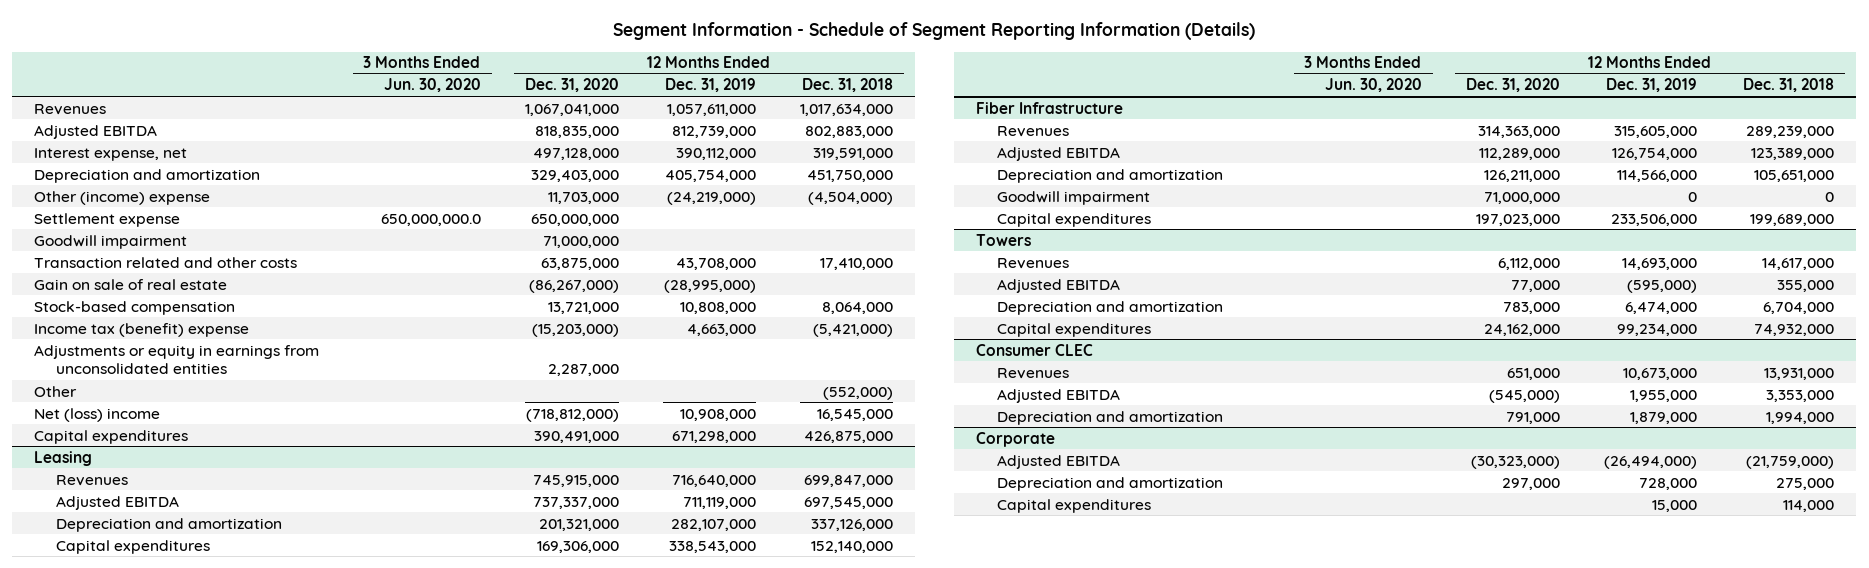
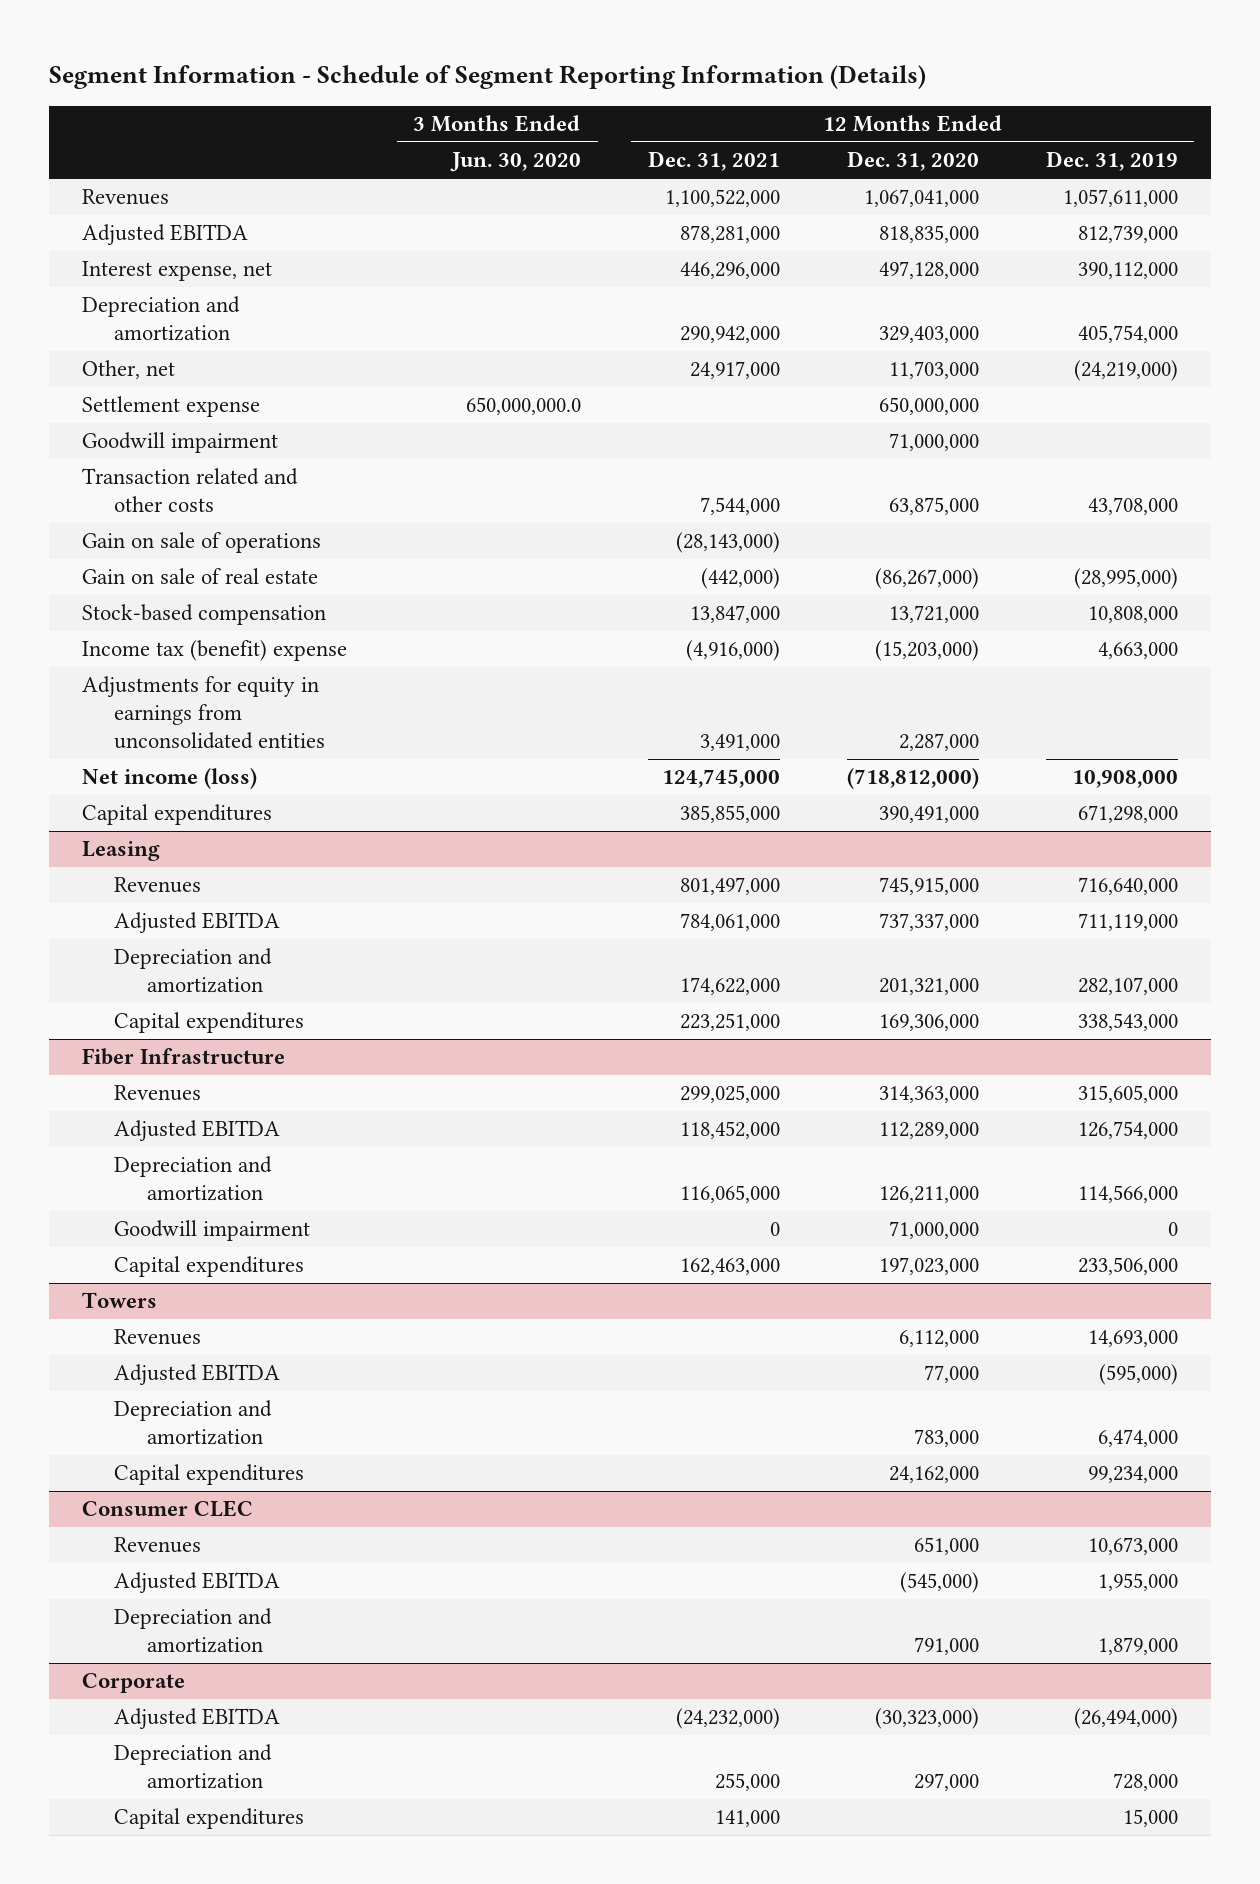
[802,78,894,93] Dec. 31, 2018 -> none
none -> [647,151,780,172] Dec. 31, 2021
[34,190,211,205] Other (income) expense -> [82,360,176,380] Other, net
none -> [82,532,322,554] Gain on sale of operations
[34,385,78,397] Other -> none
[34,344,320,375] Adjustments or equity in earnings from unconsolidated entities -> [82,676,326,750] Adjustments for equity in earnings from unconsolidated entities
[34,407,161,422] Net (loss) income -> [82,768,258,790] Net income (loss)

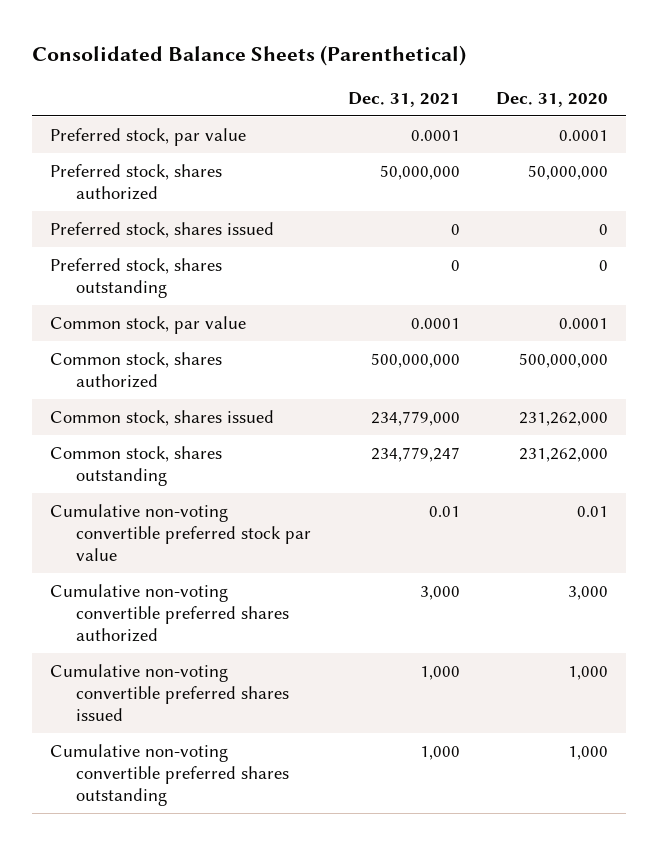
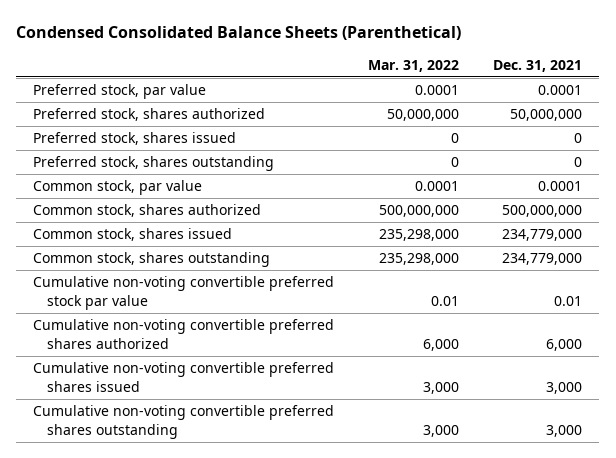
[31,44,466,66] Consolidated Balance Sheets (Parenthetical) -> [16,26,462,41] Condensed Consolidated Balance Sheets (Parenthetical)
[495,91,608,107] Dec. 31, 2020 -> none
none -> [368,59,460,72] Mar. 31, 2022
[370,447,460,463] 234,779,247 -> [502,253,583,266] 234,779,000
[419,586,460,601] 3,000 -> [546,338,583,351] 6,000
[419,666,460,681] 1,000 -> [546,381,583,394] 3,000
[419,746,460,761] 1,000 -> [546,424,583,437] 3,000

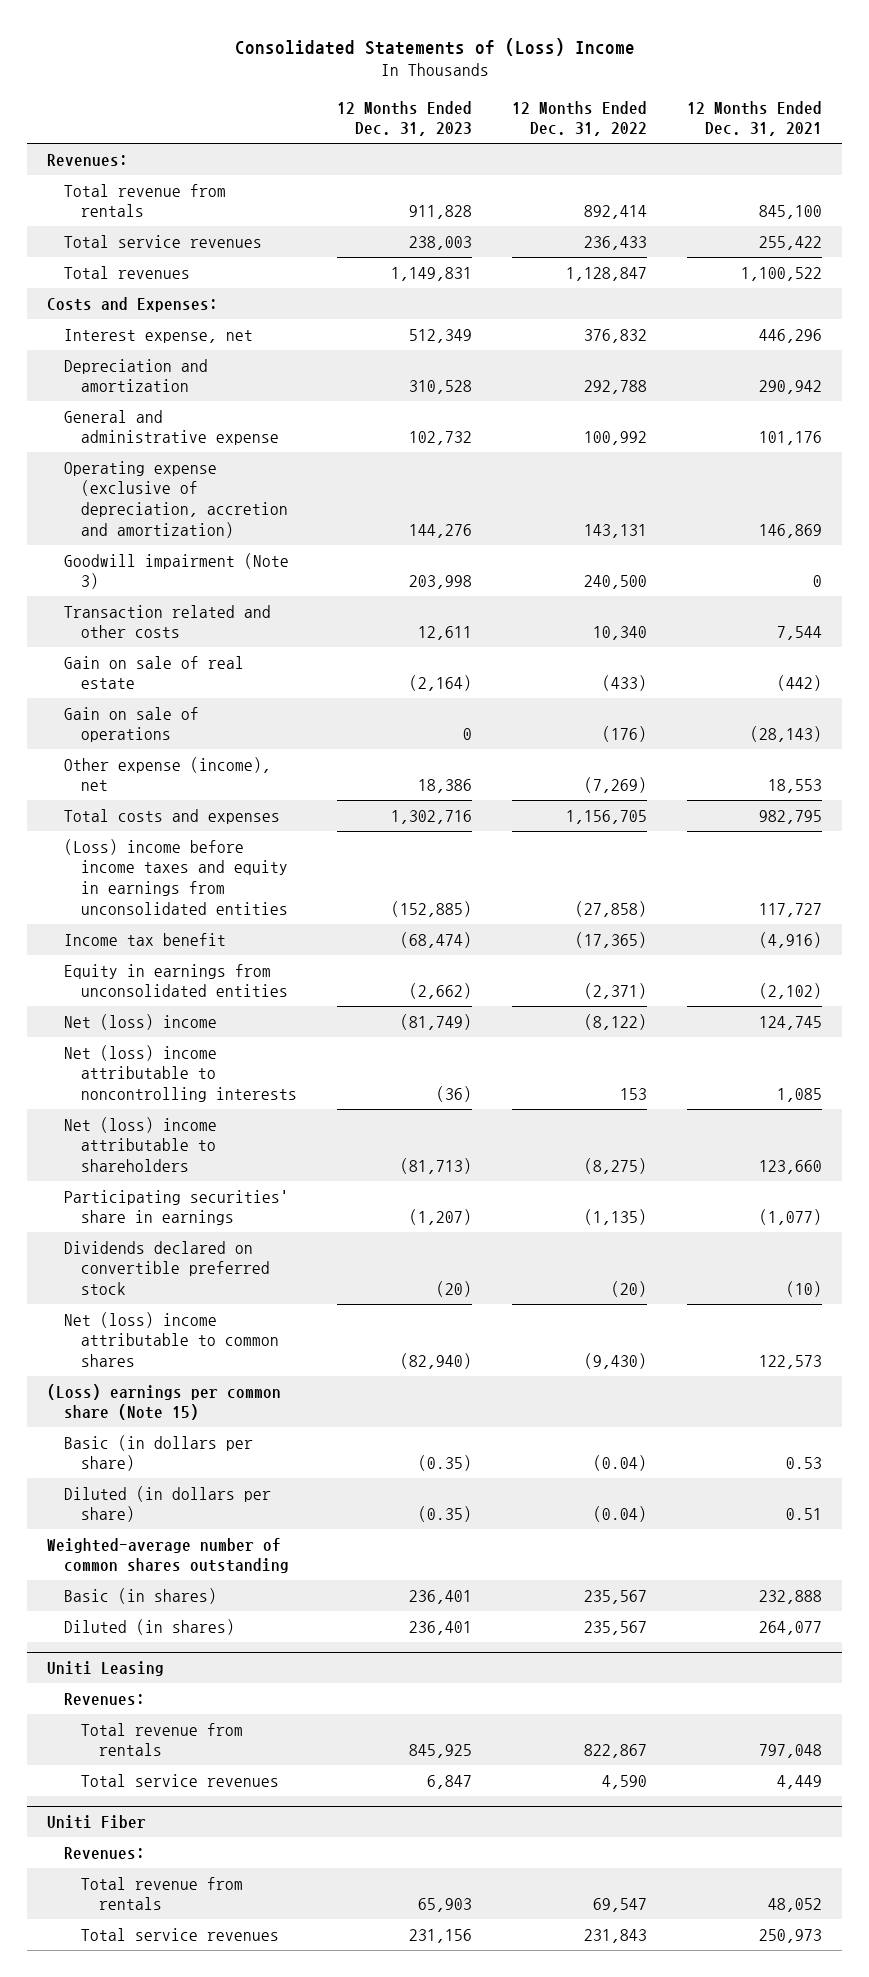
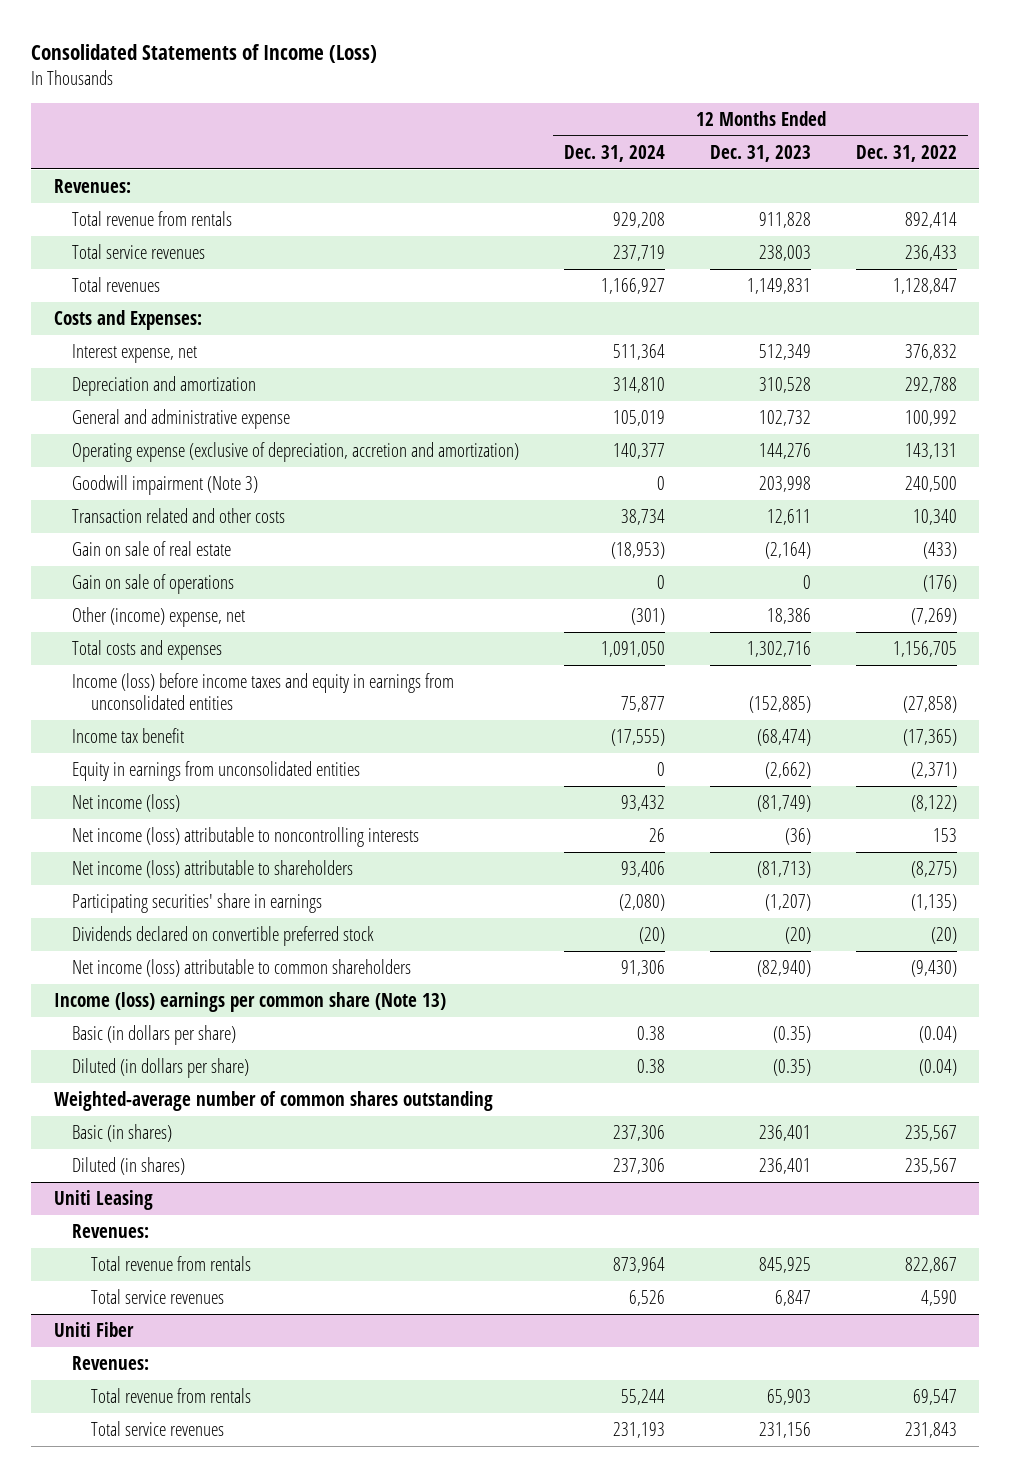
[234,37,635,56] Consolidated Statements of (Loss) Income -> [31,43,378,63] Consolidated Statements of Income (Loss)
[687,100,823,137] 12 Months Ended Dec. 31, 2021 -> none
none -> [564,144,666,162] Dec. 31, 2024
[64,756,272,792] Other expense (income), net -> [72,606,246,627] Other (income) expense, net
[64,838,289,916] (Loss) income before income taxes and equity in earnings from unconsolidated entities -> [72,672,455,711] Income (loss) before income taxes and equity in earnings from unconsolidated entities
[64,1013,218,1030] Net (loss) income -> [72,793,181,812] Net income (loss)
[64,1044,298,1103] Net (loss) income attributable to noncontrolling interests -> [72,826,420,847] Net income (loss) attributable to noncontrolling interests
[64,1116,218,1173] Net (loss) income attributable to shareholders -> [72,859,354,878] Net income (loss) attributable to shareholders
[64,1311,280,1368] Net (loss) income attributable to common shares -> [72,958,412,977] Net income (loss) attributable to common shareholders
[46,1383,281,1421] (Loss) earnings per common share (Note 15) -> [53,991,446,1012] Income (loss) earnings per common share (Note 13)

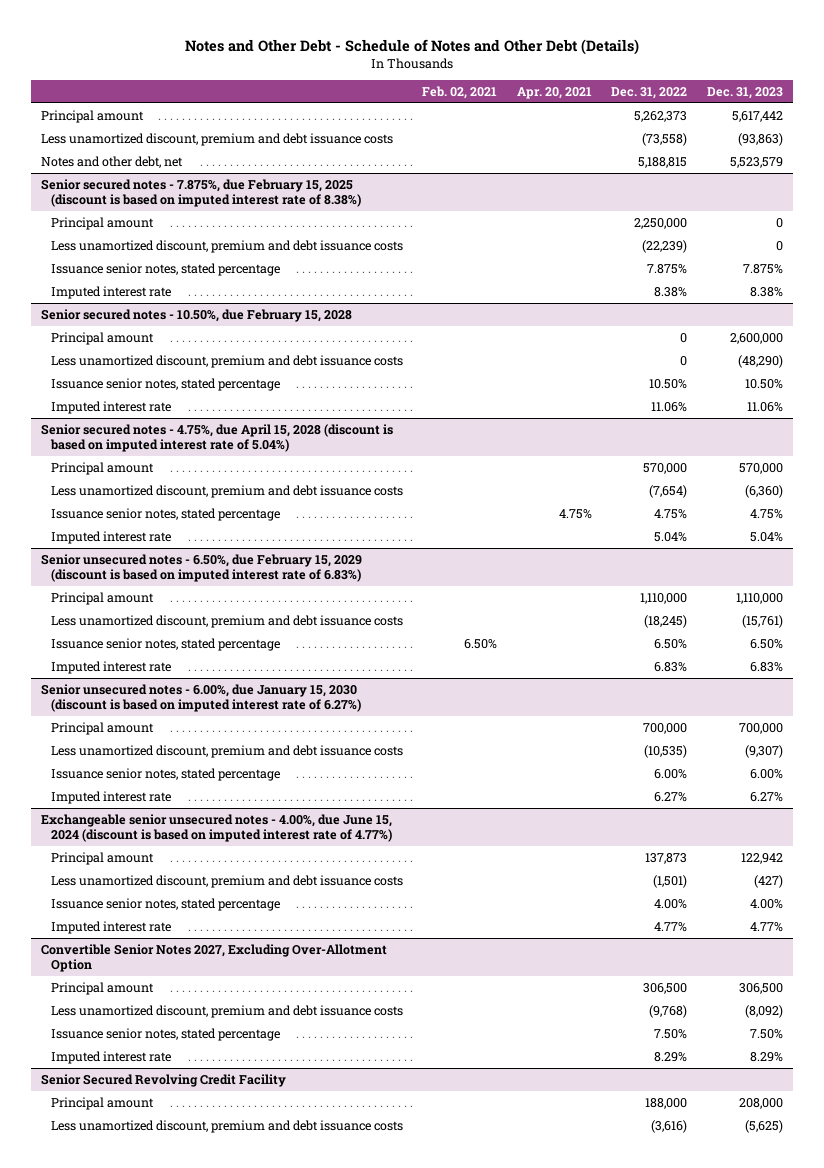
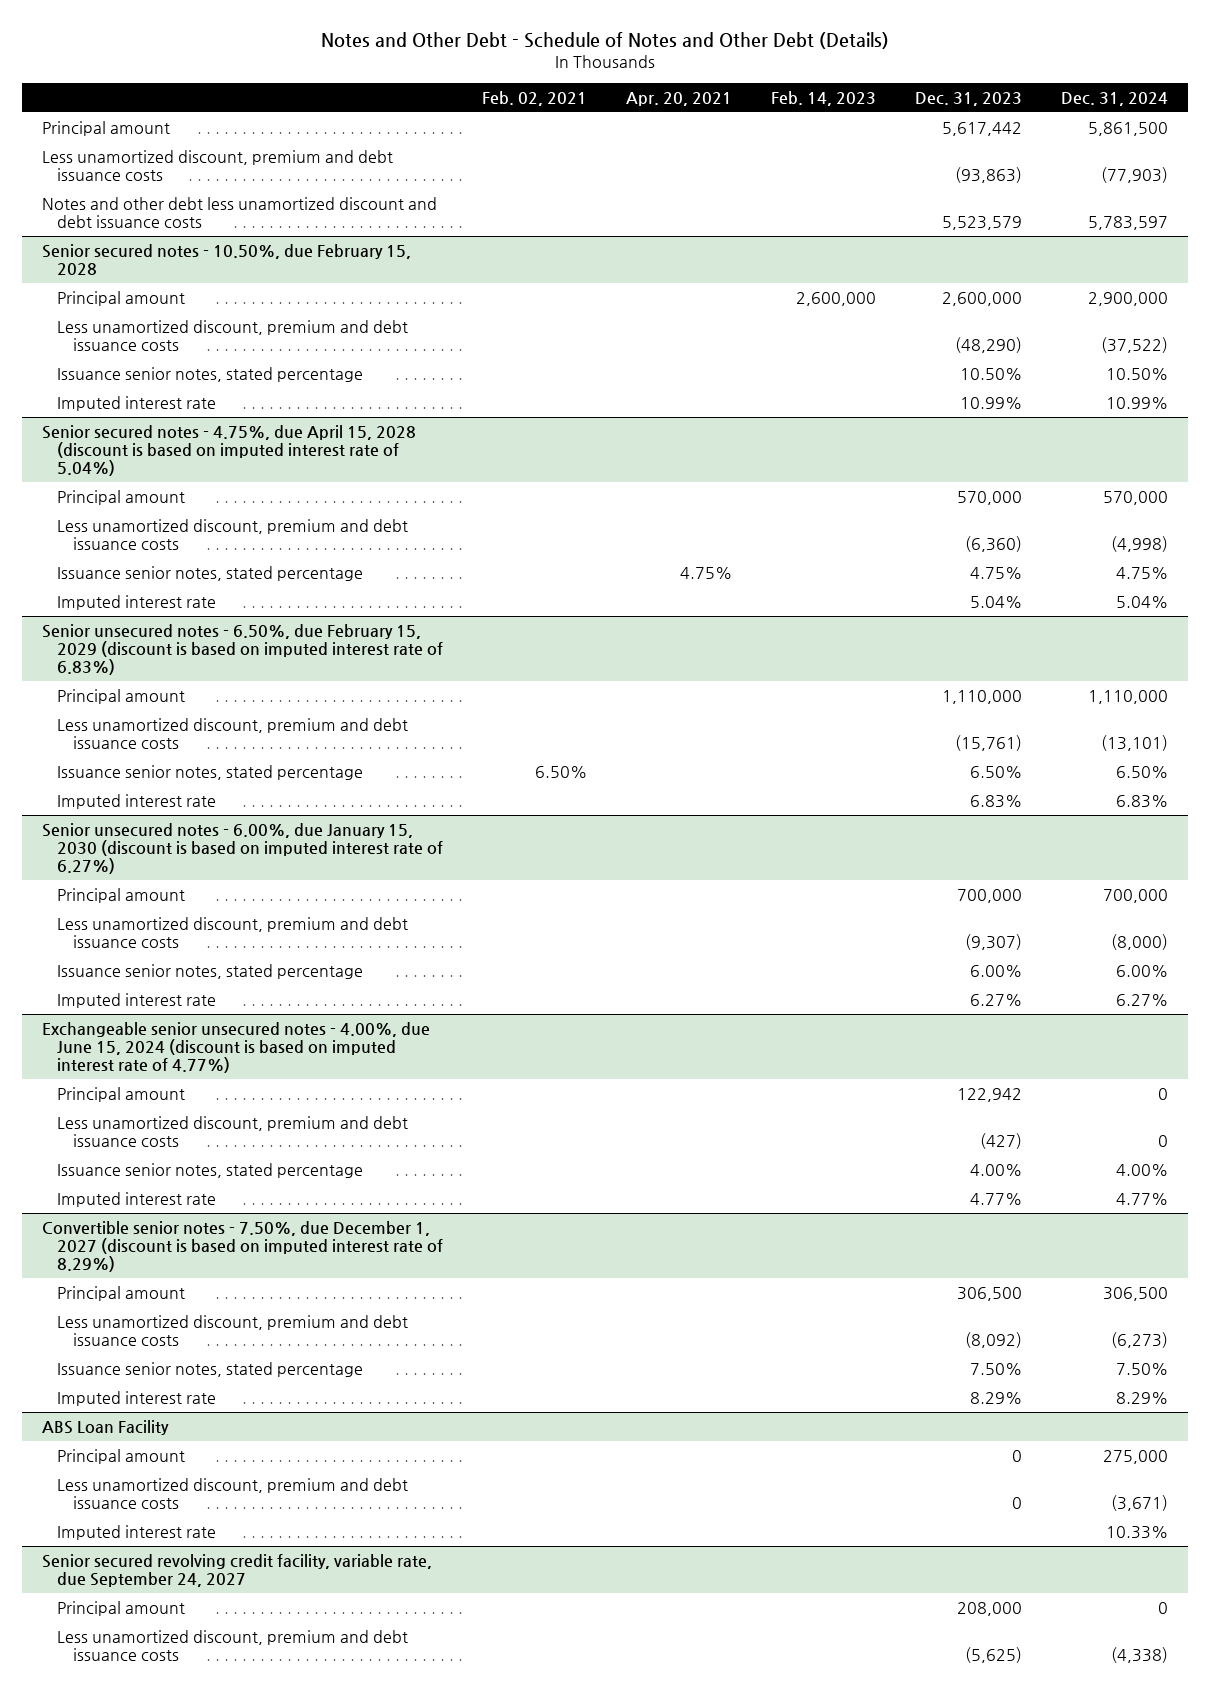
[611,87,688,100] Dec. 31, 2022 -> none
none -> [771,90,877,106] Feb. 14, 2023
none -> [1061,91,1169,106] Dec. 31, 2024
[41,178,361,207] Senior secured notes - 7.875%, due February 15, 2025 (discount is based on imputed interest rate of 8.38%) -> none
[50,216,154,230] Principal amount -> none
[50,239,403,253] Less unamortized discount, premium and debt issuance costs -> none
[50,262,280,276] Issuance senior notes, stated percentage -> none
[50,285,171,299] Imputed interest rate -> none
[41,155,184,168] Notes and other debt, net -> [41,196,437,228] Notes and other debt less unamortized discount and debt issuance costs
[746,401,783,412] 11.06% -> [960,396,1023,409] 10.99%
[41,943,388,972] Convertible Senior Notes 2027, Excluding Over-Allotment Option -> [41,1220,444,1272] Convertible senior notes - 7.50%, due December 1, 2027 (discount is based on imputed interest rate of 8.29%)
none -> [41,1419,169,1435] ABS Loan Facility
none -> [57,1448,186,1464] Principal amount
none -> [57,1477,409,1509] Less unamortized discount, premium and debt issuance costs
none -> [57,1524,217,1540] Imputed interest rate
[41,1073,287,1087] Senior Secured Revolving Credit Facility -> [41,1553,432,1587] Senior secured revolving credit facility, variable rate, due September 24, 2027

